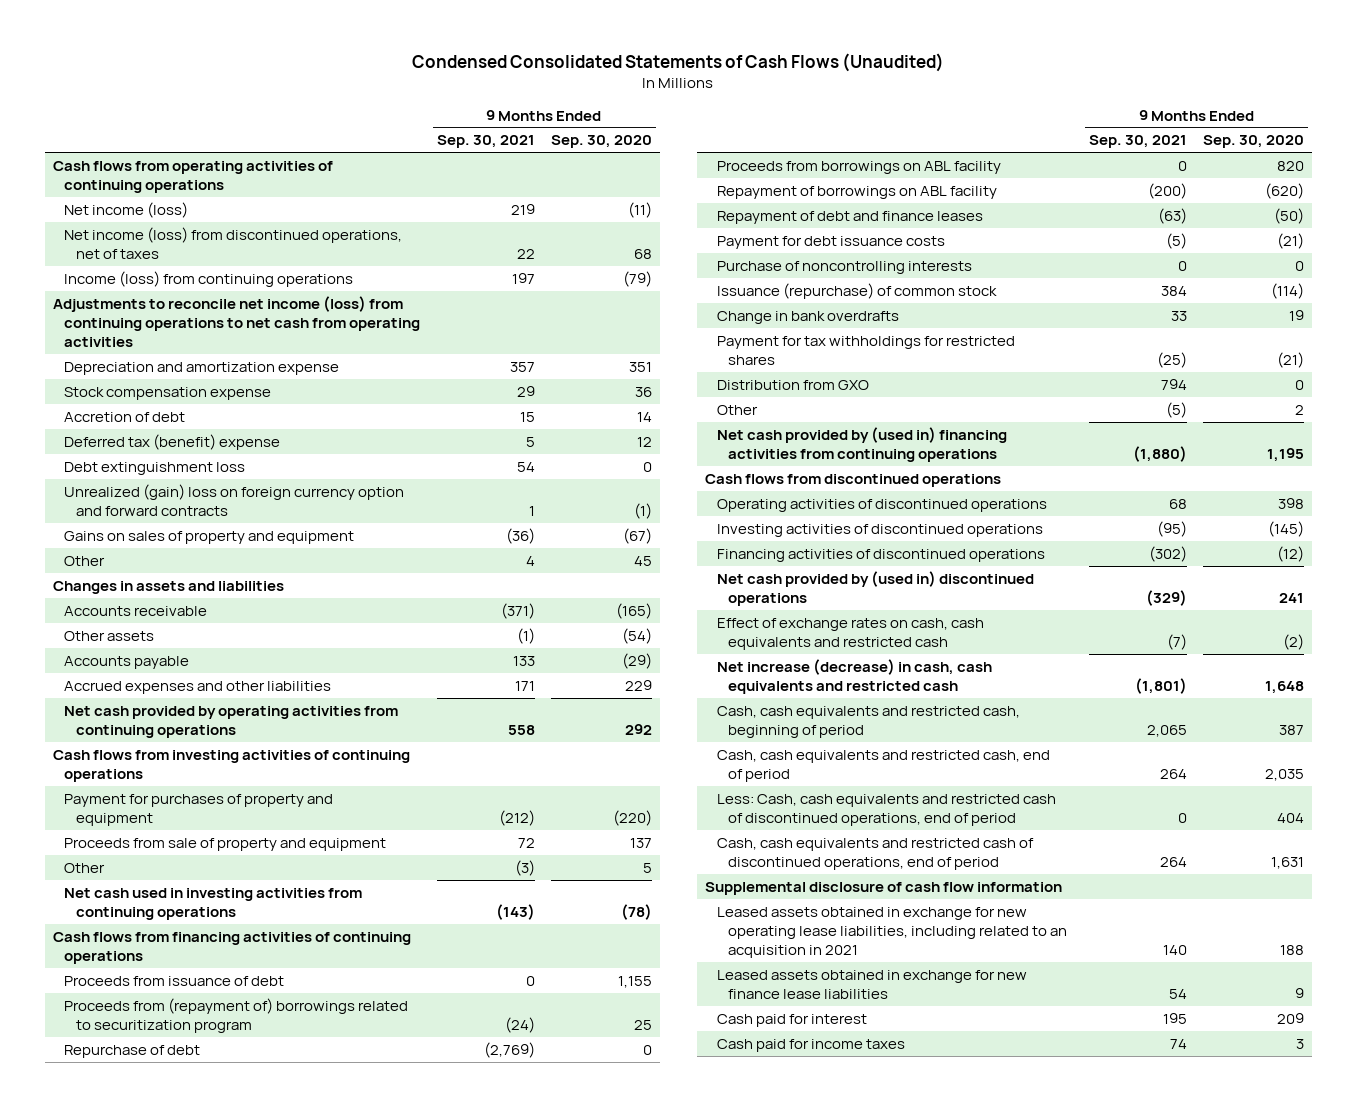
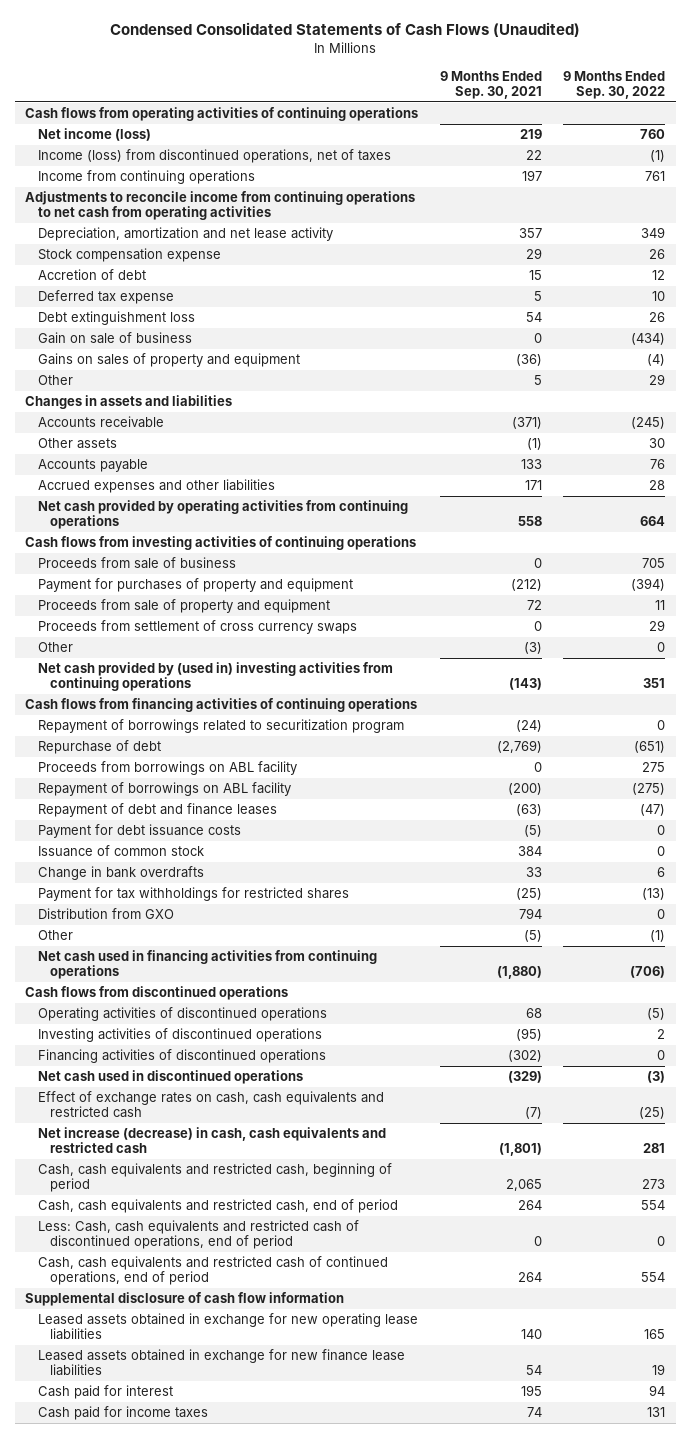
[550,135,652,149] Sep. 30, 2020 -> none
none -> [563,70,666,99] 9 Months Ended Sep. 30, 2022
[64,226,403,259] Net income (loss) from discontinued operations, net of taxes -> [37,149,391,164] Income (loss) from discontinued operations, net of taxes
[64,270,354,287] Income (loss) from continuing operations -> [37,170,255,185] Income from continuing operations
[52,295,421,348] Adjustments to reconcile net income (loss) from continuing operations to net cash from operating activities -> [25,191,416,221] Adjustments to reconcile income from continuing operations to net cash from operating activities
[64,361,340,375] Depreciation and amortization expense -> [37,227,333,242] Depreciation, amortization and net lease activity
[64,433,281,450] Deferred tax (benefit) expense -> [37,290,174,305] Deferred tax expense
[64,483,405,516] Unrealized (gain) loss on foreign currency option and forward contracts -> none
none -> [37,332,192,345] Gain on sale of business
[525,555,535,566] 4 -> [533,375,542,386] 5
none -> [37,557,236,570] Proceeds from sale of business
none -> [37,620,357,635] Proceeds from settlement of cross currency swaps
[64,887,363,920] Net cash used in investing activities from continuing operations -> [37,662,393,692] Net cash provided by (used in) investing activities from continuing operations
[64,975,285,986] Proceeds from issuance of debt -> none
[64,997,409,1033] Proceeds from (repayment of) borrowings related to securitization program -> [37,719,404,734] Repayment of borrowings related to securitization program
[716,260,972,274] Purchase of noncontrolling interests -> none
[716,282,997,299] Issuance (repurchase) of common stock -> [37,845,204,858] Issuance of common stock
[716,426,1007,462] Net cash provided by (used in) financing activities from continuing operations -> [37,950,377,980] Net cash used in financing activities from continuing operations
[716,570,1034,606] Net cash provided by (used in) discontinued operations -> [37,1070,303,1085] Net cash used in discontinued operations
[716,837,1034,870] Cash, cash equivalents and restricted cash of discontinued operations, end of period -> [37,1256,388,1286] Cash, cash equivalents and restricted cash of continued operations, end of period
[716,906,1068,959] Leased assets obtained in exchange for new operating lease liabilities, including related to an acquisition in 2021 -> [37,1313,418,1341] Leased assets obtained in exchange for new operating lease liabilities

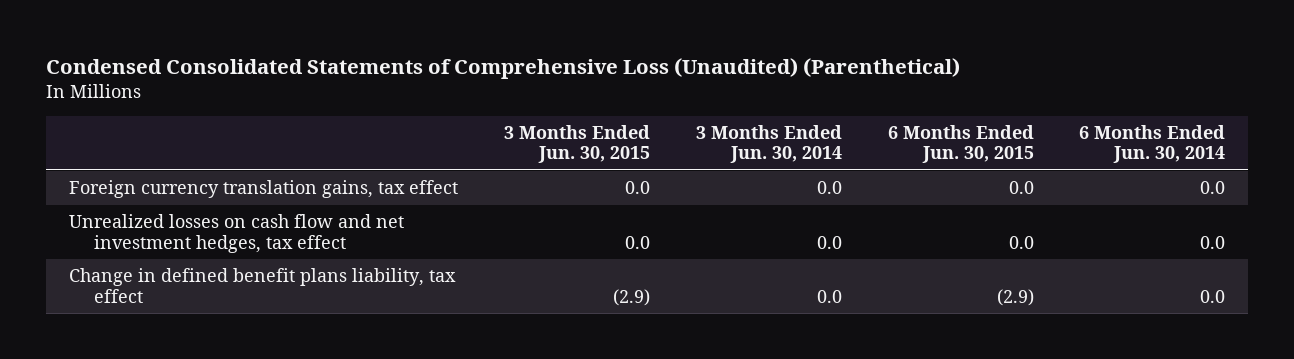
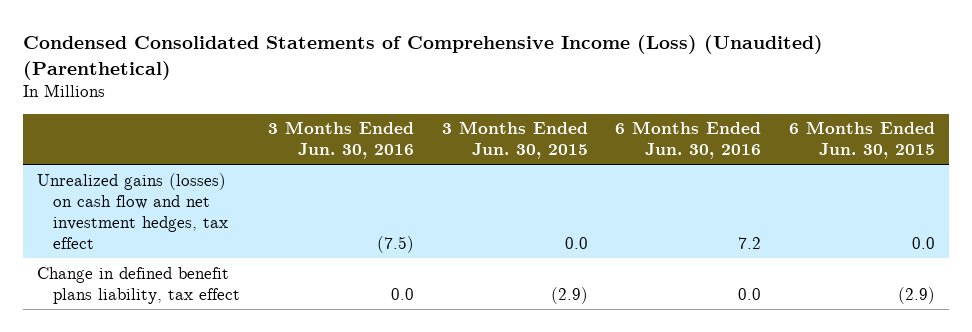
[45,57,960,79] Condensed Consolidated Statements of Comprehensive Loss (Unaudited) (Parenthetical) -> [23,34,824,80] Condensed Consolidated Statements of Comprehensive Income (Loss) (Unaudited) (Parenthetical)
[695,124,842,164] 3 Months Ended Jun. 30, 2014 -> none
[1079,124,1226,164] 6 Months Ended Jun. 30, 2014 -> none
none -> [267,121,414,160] 3 Months Ended Jun. 30, 2016
none -> [615,121,762,160] 6 Months Ended Jun. 30, 2016
[68,180,458,199] Foreign currency translation gains, tax effect -> none
[68,214,404,253] Unrealized losses on cash flow and net investment hedges, tax effect -> [36,172,229,249] Unrealized gains (losses) on cash flow and net investment hedges, tax effect

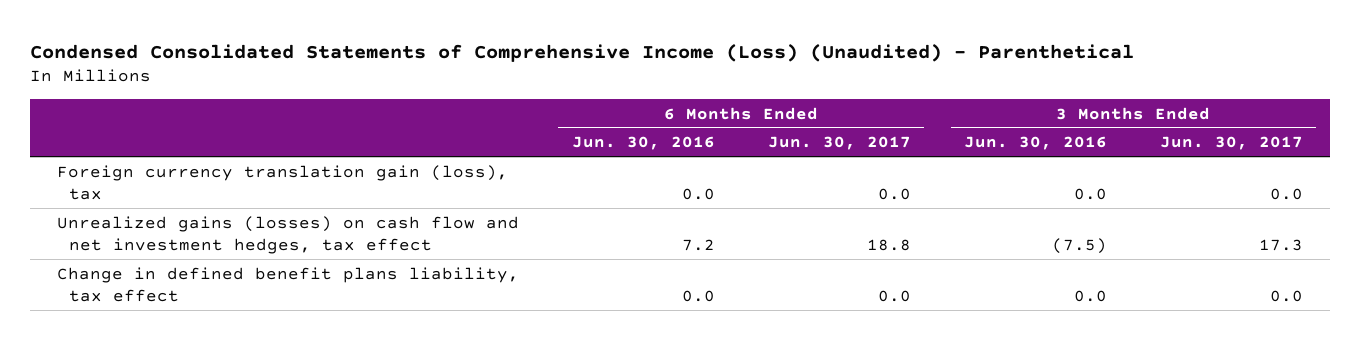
[23,34,824,80] Condensed Consolidated Statements of Comprehensive Income (Loss) (Unaudited) (Parenthetical) -> [30,43,1135,62] Condensed Consolidated Statements of Comprehensive Income (Loss) (Unaudited) - Parenthetical
[441,121,588,160] 3 Months Ended Jun. 30, 2015 -> none
[788,121,935,160] 6 Months Ended Jun. 30, 2015 -> none
none -> [767,136,911,151] Jun. 30, 2017
none -> [1160,136,1304,151] Jun. 30, 2017
none -> [56,164,508,201] Foreign currency translation gain (loss), tax

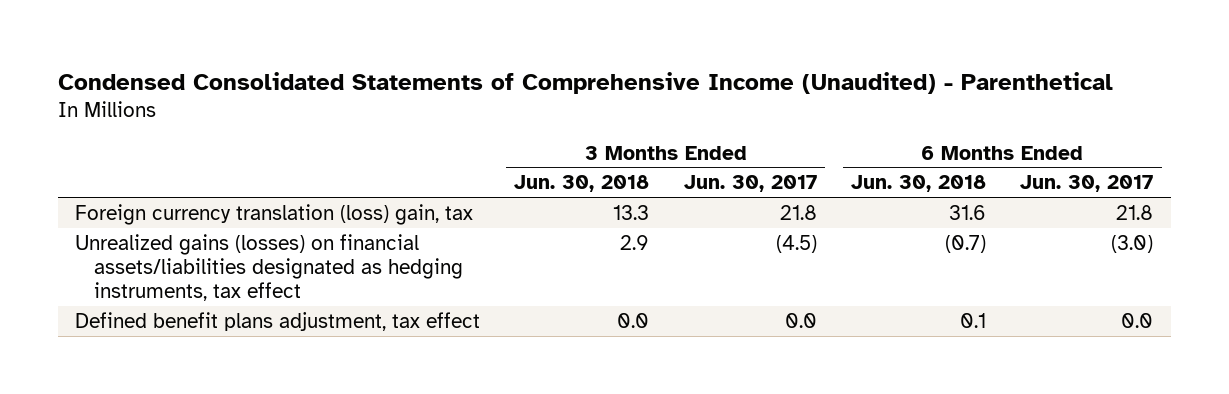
[30,43,1135,62] Condensed Consolidated Statements of Comprehensive Income (Loss) (Unaudited) - Parenthetical -> [57,71,1113,94] Condensed Consolidated Statements of Comprehensive Income (Unaudited) - Parenthetical
[571,136,715,151] Jun. 30, 2016 -> none
[963,136,1107,151] Jun. 30, 2016 -> none
none -> [514,175,650,193] Jun. 30, 2018
none -> [851,175,987,193] Jun. 30, 2018
[56,215,519,255] Unrealized gains (losses) on cash flow and net investment hedges, tax effect -> none
[56,164,508,201] Foreign currency translation gain (loss), tax -> [75,203,474,225] Foreign currency translation (loss) gain, tax
[877,188,911,201] 0.0 -> [1116,204,1154,220] 21.8
[1270,188,1304,201] 0.0 -> [779,204,817,220] 21.8
none -> [75,233,464,302] Unrealized gains (losses) on financial assets/liabilities designated as hedging instruments, tax effect
[56,266,519,303] Change in defined benefit plans liability, tax effect -> [75,311,481,331] Defined benefit plans adjustment, tax effect

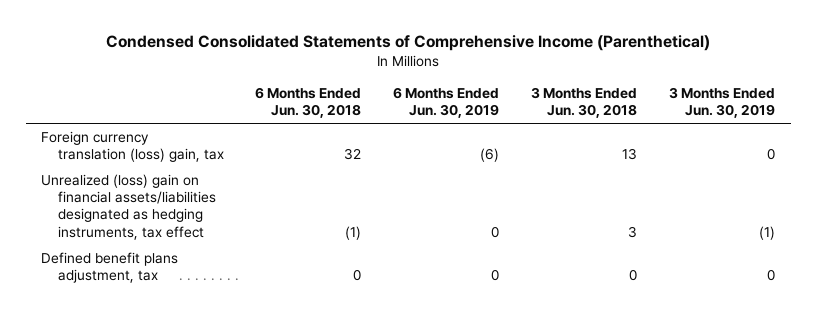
[57,71,1113,94] Condensed Consolidated Statements of Comprehensive Income (Unaudited) - Parenthetical -> [106,35,711,52] Condensed Consolidated Statements of Comprehensive Income (Parenthetical)
[683,175,817,193] Jun. 30, 2017 -> none
[1020,175,1154,193] Jun. 30, 2017 -> none
none -> [393,87,500,119] 6 Months Ended Jun. 30, 2019
none -> [668,87,775,119] 3 Months Ended Jun. 30, 2019
[613,204,650,220] 13.3 -> [621,148,637,161] 13
[949,204,987,220] 31.6 -> [344,148,362,161] 32
[75,233,464,302] Unrealized gains (losses) on financial assets/liabilities designated as hedging instruments, tax effect -> [41,173,216,240] Unrealized (loss) gain on financial assets/liabilities designated as hedging instruments, tax effect
[620,234,650,250] 2.9 -> [627,225,637,238] 3
[945,234,987,253] (0.7) -> [345,225,362,240] (1)
[75,311,481,331] Defined benefit plans adjustment, tax effect -> [41,251,179,284] Defined benefit plans adjustment, tax
[617,312,650,328] 0.0 -> [628,269,637,282] 0
[960,312,987,328] 0.1 -> [353,269,362,282] 0

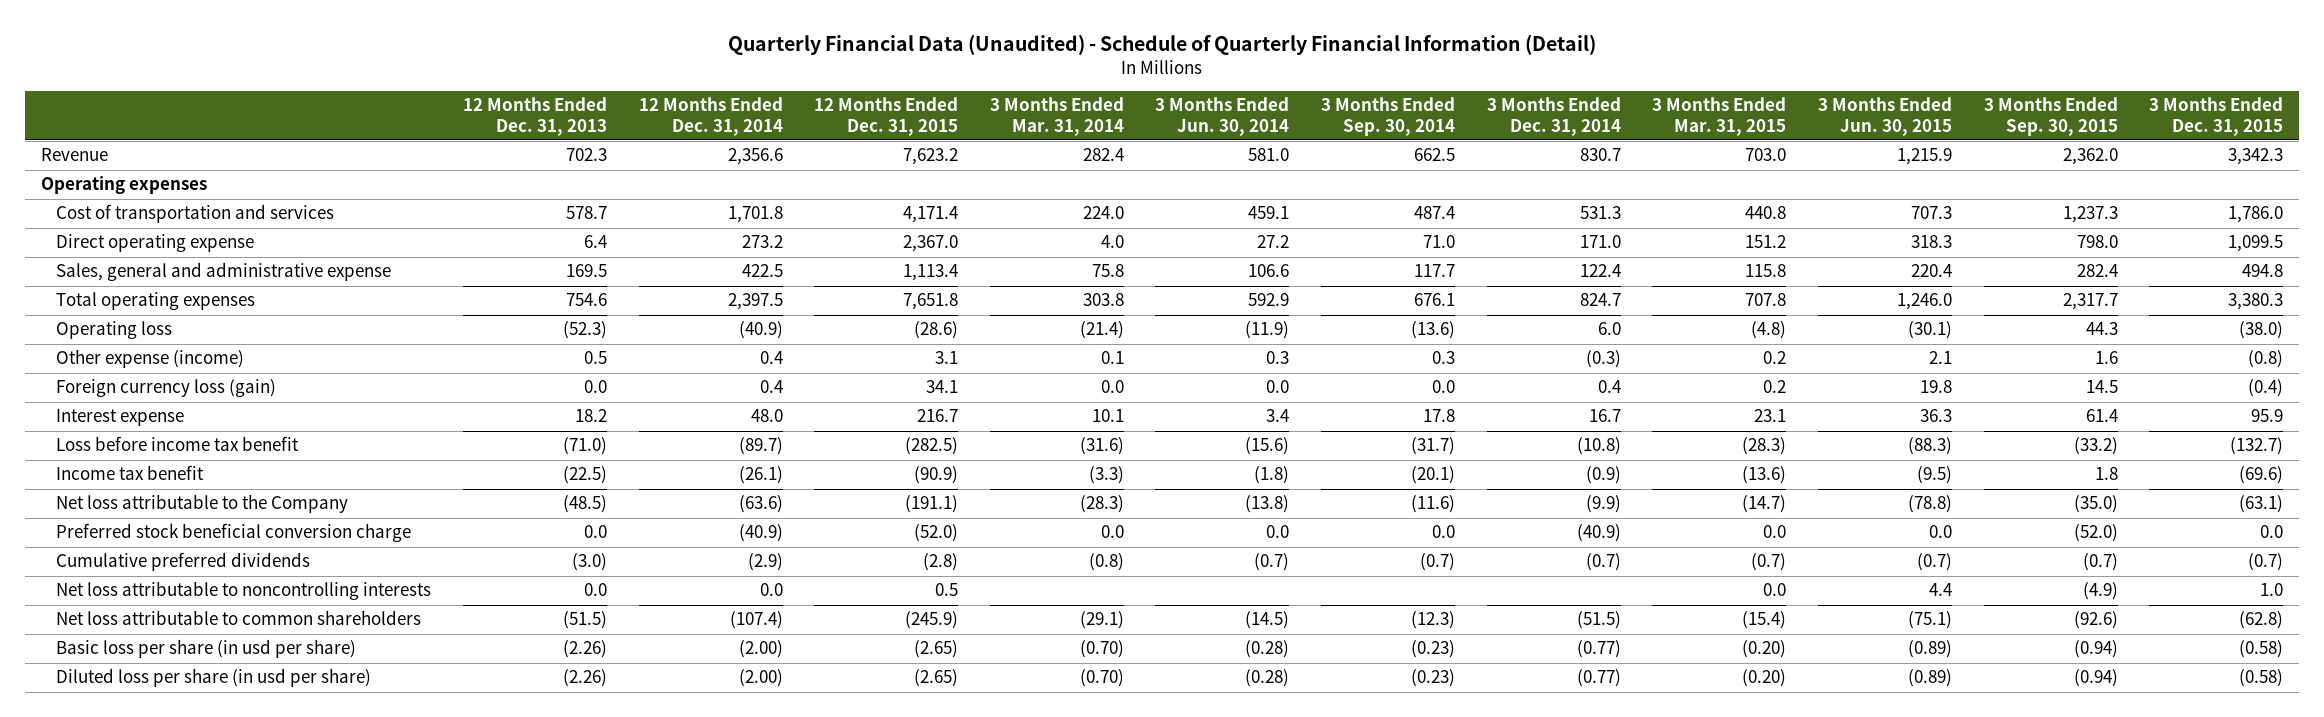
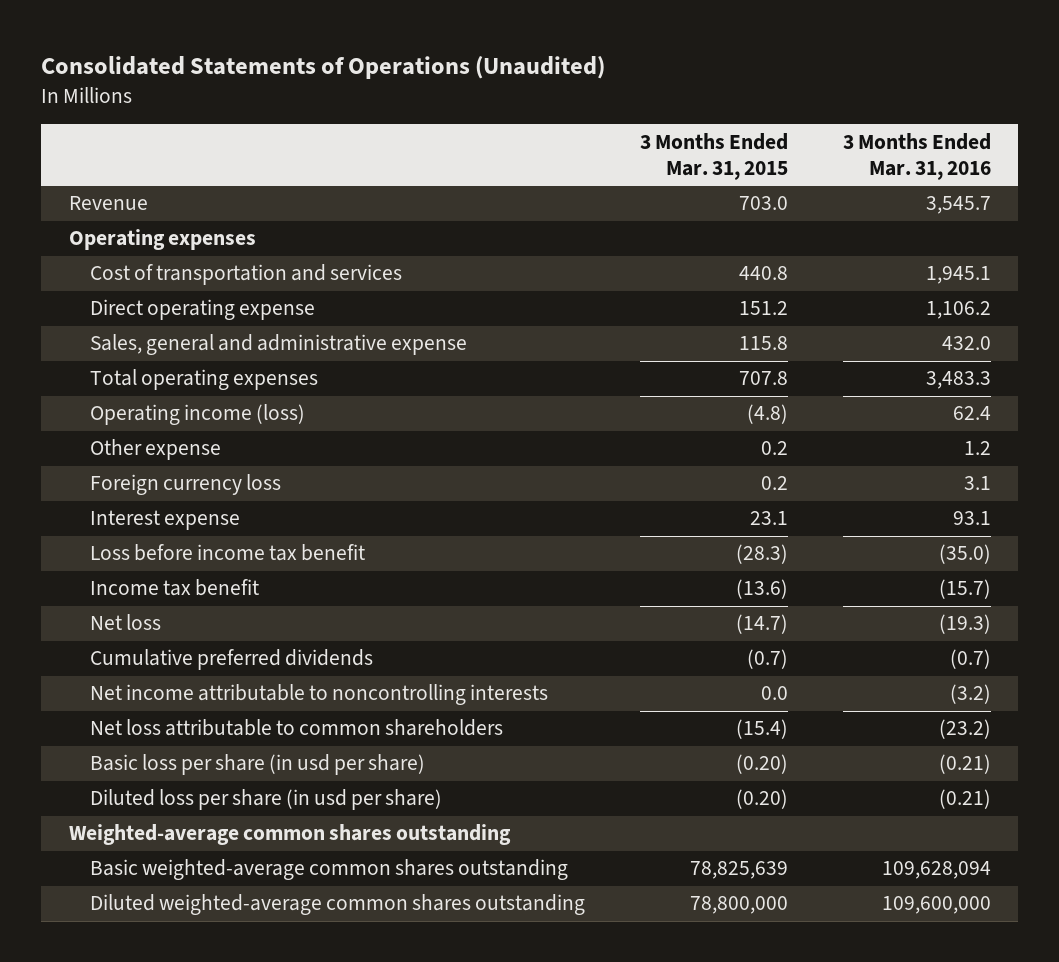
[727,34,1596,56] Quarterly Financial Data (Unaudited) - Schedule of Quarterly Financial Information (Detail) -> [41,56,606,80] Consolidated Statements of Operations (Unaudited)
[462,97,607,136] 12 Months Ended Dec. 31, 2013 -> none
[638,97,783,136] 12 Months Ended Dec. 31, 2014 -> none
[814,97,959,136] 12 Months Ended Dec. 31, 2015 -> none
[989,97,1124,136] 3 Months Ended Mar. 31, 2014 -> none
[1155,97,1290,136] 3 Months Ended Jun. 30, 2014 -> none
[1321,97,1456,136] 3 Months Ended Sep. 30, 2014 -> none
[1486,97,1621,136] 3 Months Ended Dec. 31, 2014 -> none
[1817,97,1952,136] 3 Months Ended Jun. 30, 2015 -> none
[1983,97,2118,136] 3 Months Ended Sep. 30, 2015 -> none
[2149,97,2284,136] 3 Months Ended Dec. 31, 2015 -> none
none -> [842,132,991,180] 3 Months Ended Mar. 31, 2016
[56,321,173,340] Operating loss -> [90,404,306,426] Operating income (loss)
[56,349,245,369] Other expense (income) -> [90,439,222,461] Other expense
[56,379,277,398] Foreign currency loss (gain) -> [90,474,282,496] Foreign currency loss
[56,523,412,543] Preferred stock beneficial conversion charge -> none
[56,494,349,514] Net loss attributable to the Company -> [90,614,162,631] Net loss
[56,581,432,601] Net loss attributable to noncontrolling interests -> [90,684,549,706] Net income attributable to noncontrolling interests
none -> [68,824,511,846] Weighted-average common shares outstanding
none -> [90,859,569,881] Basic weighted-average common shares outstanding
none -> [90,894,586,916] Diluted weighted-average common shares outstanding

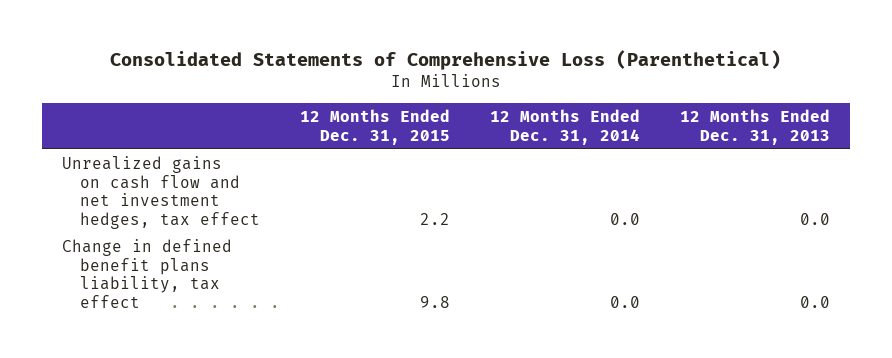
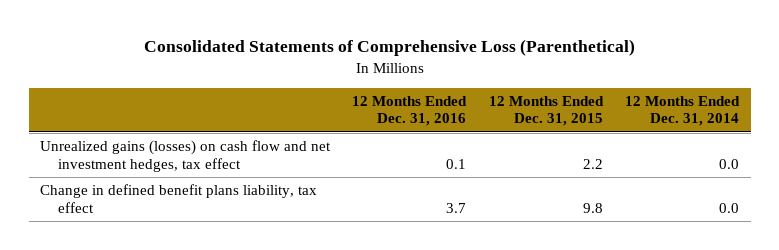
[680,109,831,145] 12 Months Ended Dec. 31, 2013 -> none
none -> [352,95,468,127] 12 Months Ended Dec. 31, 2016
[62,156,261,229] Unrealized gains on cash flow and net investment hedges, tax effect -> [39,140,331,172] Unrealized gains (losses) on cash flow and net investment hedges, tax effect

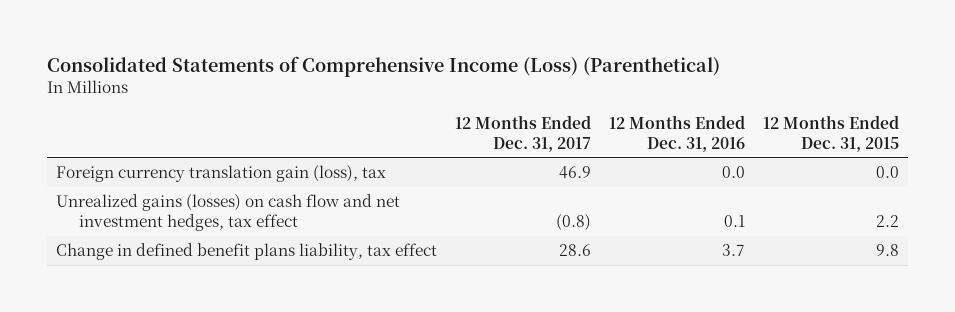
[143,39,635,57] Consolidated Statements of Comprehensive Loss (Parenthetical) -> [47,55,721,77] Consolidated Statements of Comprehensive Income (Loss) (Parenthetical)
[625,95,741,127] 12 Months Ended Dec. 31, 2014 -> none
none -> [455,114,592,152] 12 Months Ended Dec. 31, 2017
none -> [56,165,387,183] Foreign currency translation gain (loss), tax

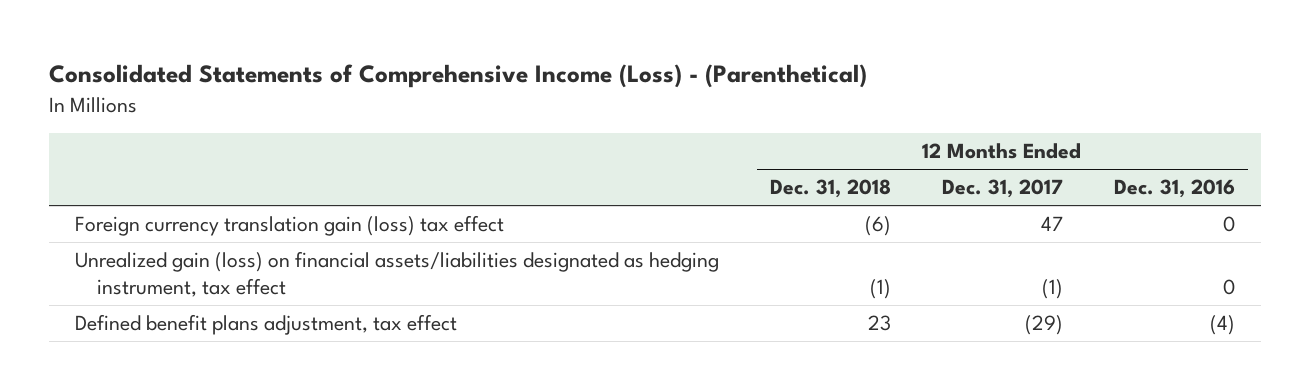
[47,55,721,77] Consolidated Statements of Comprehensive Income (Loss) (Parenthetical) -> [49,64,868,89] Consolidated Statements of Comprehensive Income (Loss) - (Parenthetical)
[763,114,900,152] 12 Months Ended Dec. 31, 2015 -> none
none -> [769,179,891,199] Dec. 31, 2018
[56,165,387,183] Foreign currency translation gain (loss), tax -> [74,215,504,237] Foreign currency translation gain (loss) tax effect
[559,166,592,180] 46.9 -> [1040,216,1063,232] 47
[722,166,746,179] 0.0 -> [1223,216,1236,233] 0
[56,194,401,232] Unrealized gains (losses) on cash flow and net investment hedges, tax effect -> [74,251,719,297] Unrealized gain (loss) on financial assets/liabilities designated as hedging instrument, tax effect
[556,214,592,232] (0.8) -> [1041,278,1063,299] (1)
[724,215,746,228] 0.1 -> [1223,278,1236,295] 0
[56,243,438,261] Change in defined benefit plans liability, tax effect -> [74,314,457,336] Defined benefit plans adjustment, tax effect
[559,244,592,257] 28.6 -> [1024,315,1063,336] (29)
[722,244,746,257] 3.7 -> [1210,315,1236,336] (4)

